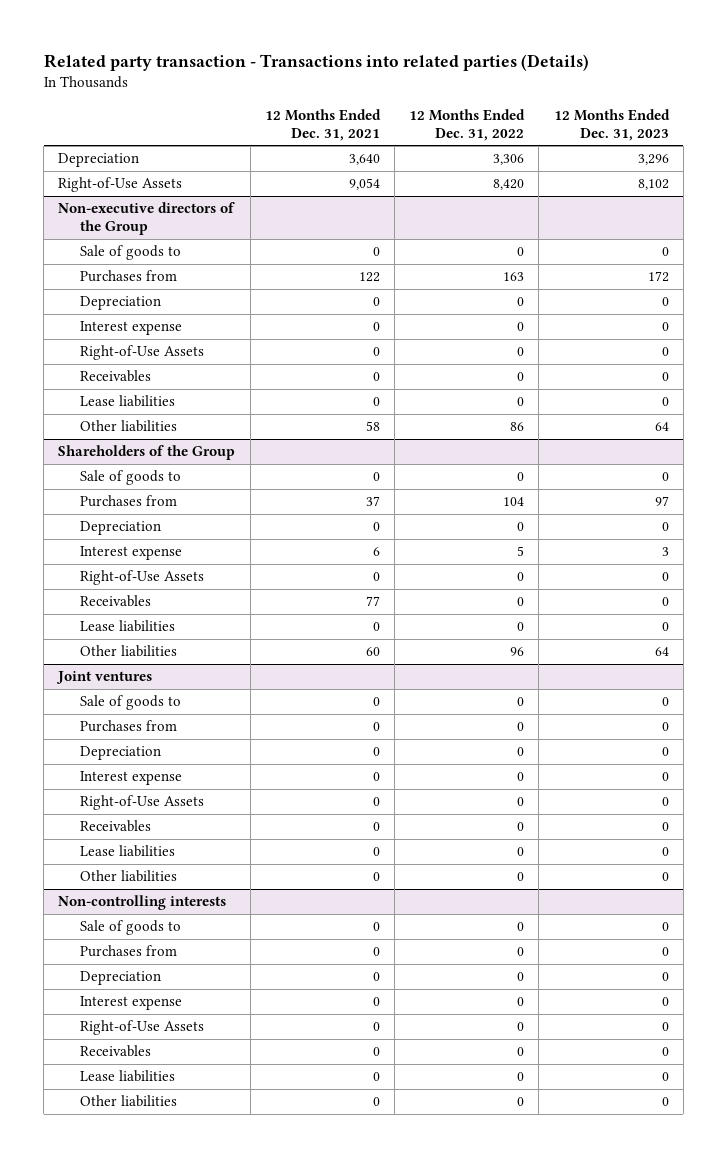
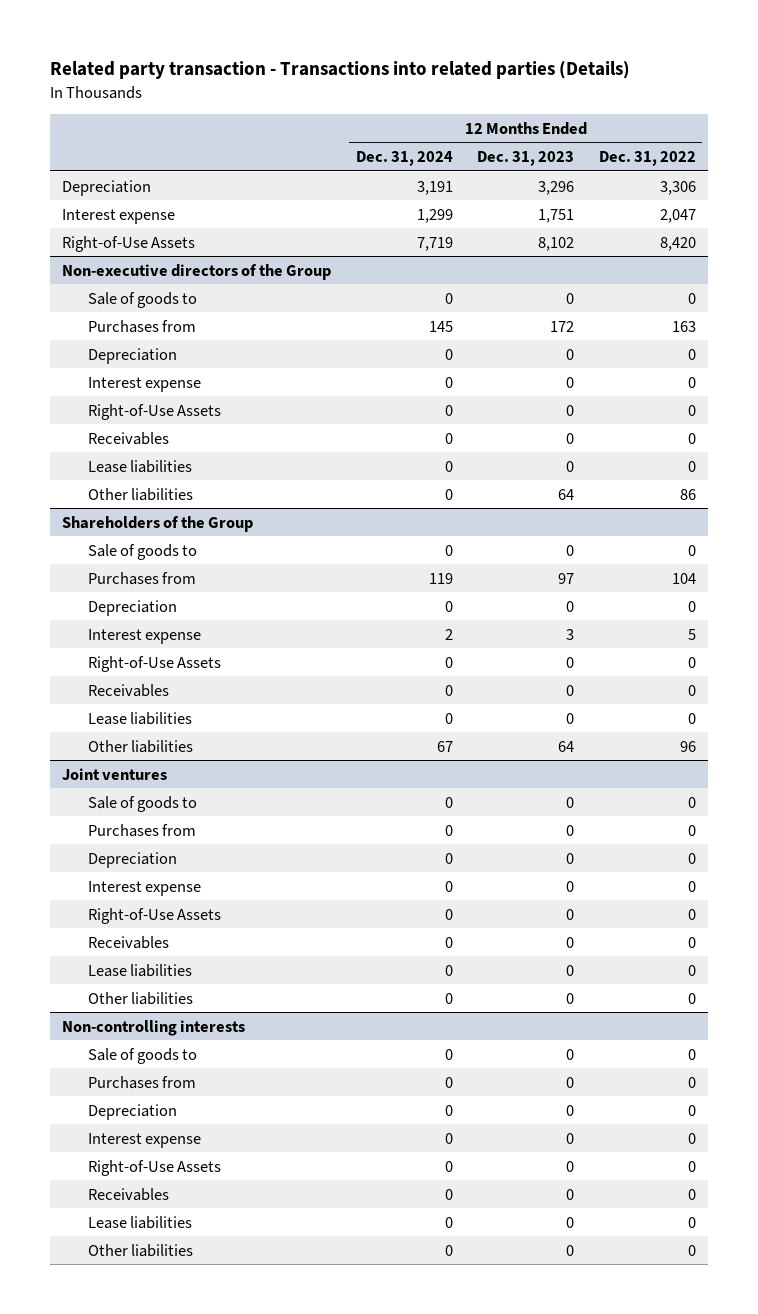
[264,108,381,141] 12 Months Ended Dec. 31, 2021 -> none
none -> [355,151,453,167] Dec. 31, 2024
none -> [61,208,175,224] Interest expense

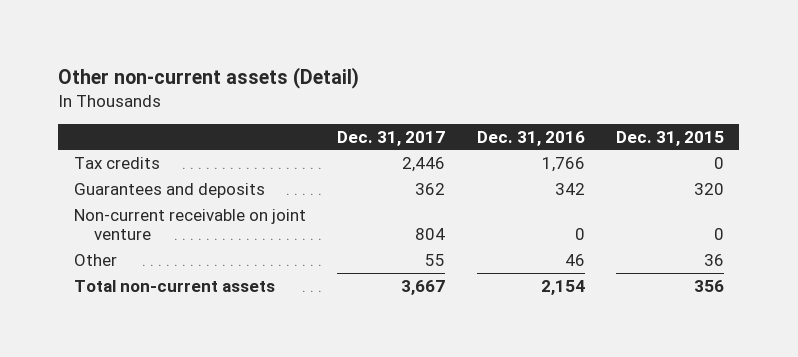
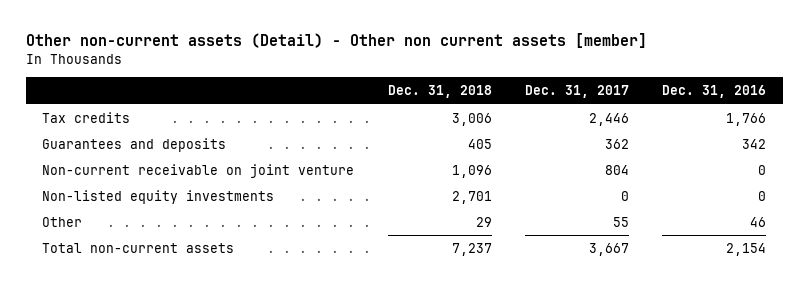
[58,67,360,90] Other non-current assets (Detail) -> [25,33,647,49] Other non-current assets (Detail) - Other non current assets [member]
[615,130,724,146] Dec. 31, 2015 -> none
none -> [387,85,492,99] Dec. 31, 2018
none -> [42,189,275,204] Non-listed equity investments

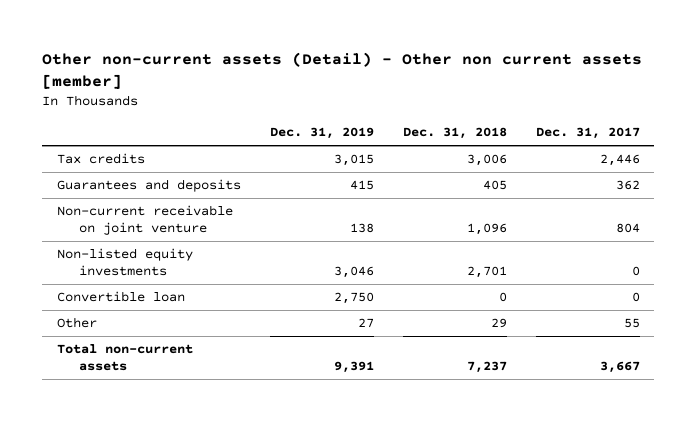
[661,85,766,99] Dec. 31, 2016 -> none
none -> [269,127,374,140] Dec. 31, 2019
none -> [56,290,185,302] Convertible loan

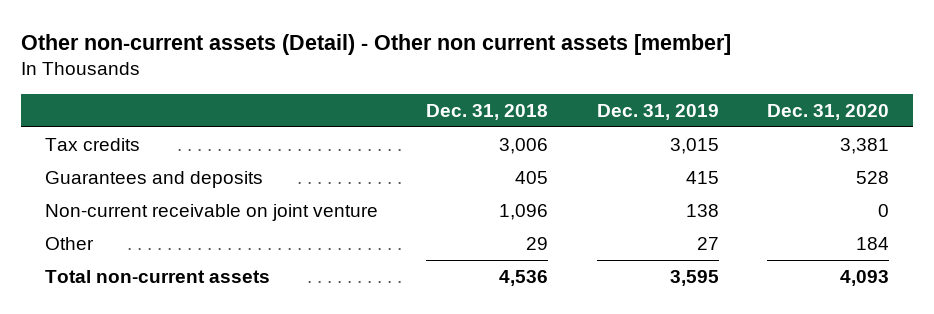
[535,127,640,140] Dec. 31, 2017 -> none
none -> [767,103,890,120] Dec. 31, 2020
[56,247,193,277] Non-listed equity investments -> none
[56,290,185,302] Convertible loan -> none
[333,361,374,374] 9,391 -> [669,269,719,286] 3,595
[466,361,507,374] 7,237 -> [499,269,549,286] 4,536

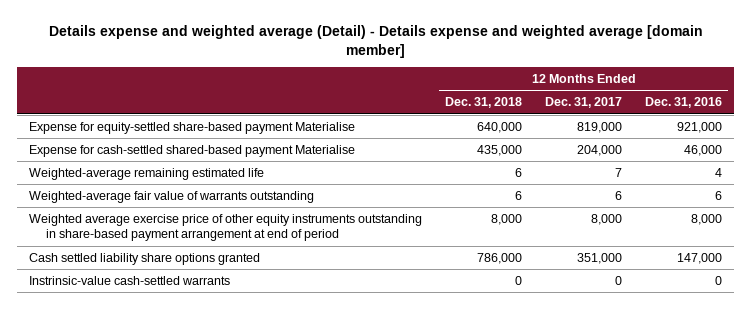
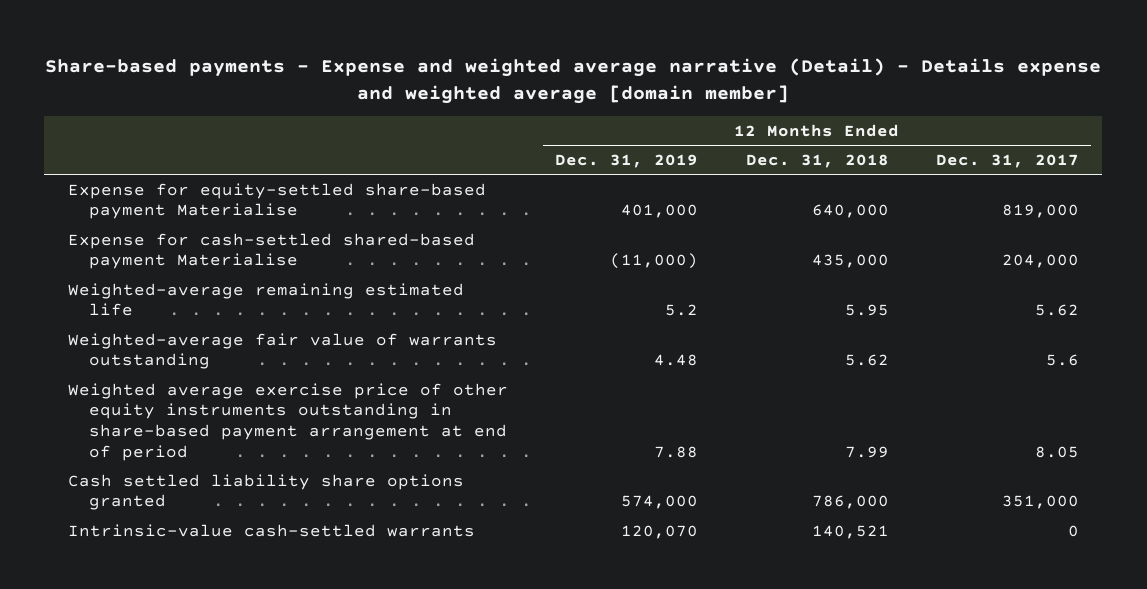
[48,25,703,59] Details expense and weighted average (Detail) - Details expense and weighted average [domain member] -> [45,57,1102,104] Share-based payments - Expense and weighted average narrative (Detail) - Details expense and weighted average [domain member]
[645,97,723,109] Dec. 31, 2016 -> none
none -> [555,154,699,169] Dec. 31, 2019
[514,167,522,177] 6 -> [844,304,889,317] 5.95
[615,167,623,177] 7 -> [1034,304,1079,317] 5.62
[514,190,522,200] 6 -> [844,354,889,367] 5.62
[615,190,623,200] 6 -> [1045,354,1079,367] 5.6
[490,213,522,225] 8,000 -> [844,445,889,458] 7.99
[591,213,623,225] 8,000 -> [1034,445,1079,458] 8.05
[28,275,230,285] Instrinsic-value cash-settled warrants -> [67,523,475,537] Intrinsic-value cash-settled warrants
[514,275,522,285] 0 -> [811,524,889,539] 140,521

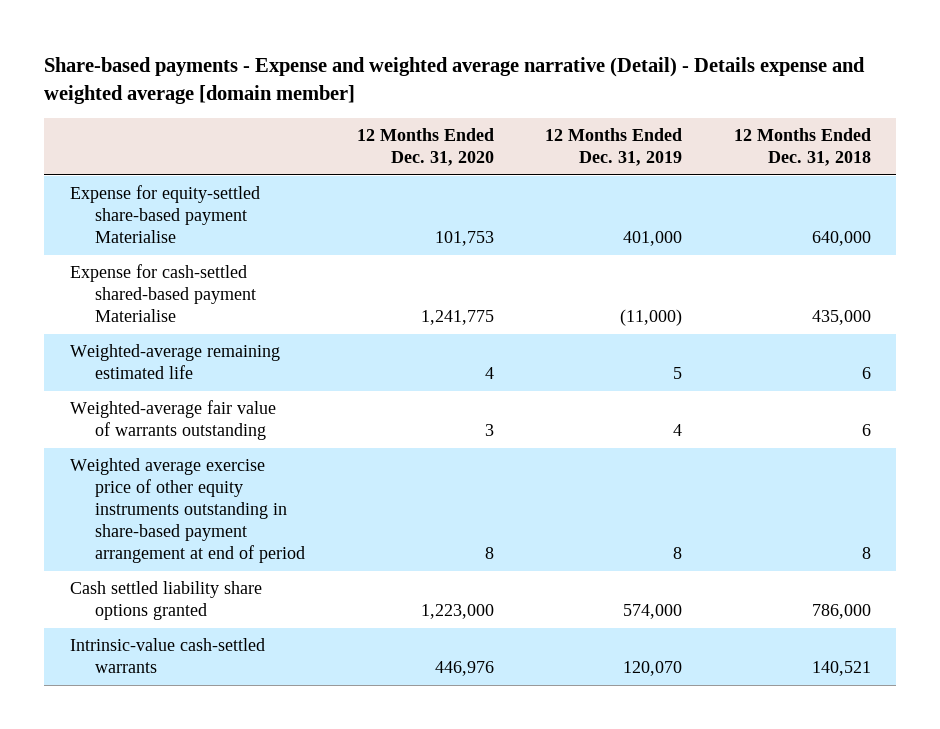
[935,154,1079,169] Dec. 31, 2017 -> none
none -> [356,128,494,167] 12 Months Ended Dec. 31, 2020
[665,304,699,317] 5.2 -> [673,367,683,380] 5
[844,304,889,317] 5.95 -> [861,367,871,380] 6
[654,354,699,367] 4.48 -> [673,424,683,437] 4
[844,354,889,367] 5.62 -> [861,424,871,437] 6
[654,445,699,458] 7.88 -> [673,547,683,560] 8
[844,445,889,458] 7.99 -> [861,547,871,560] 8

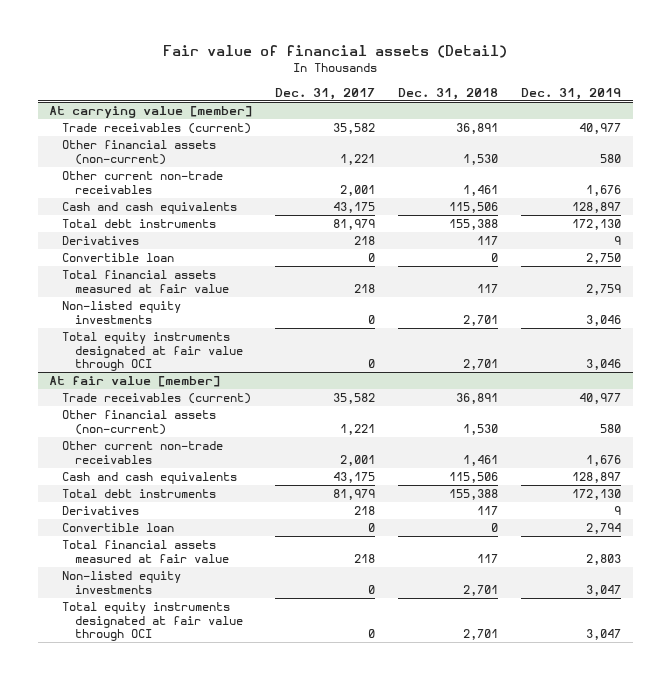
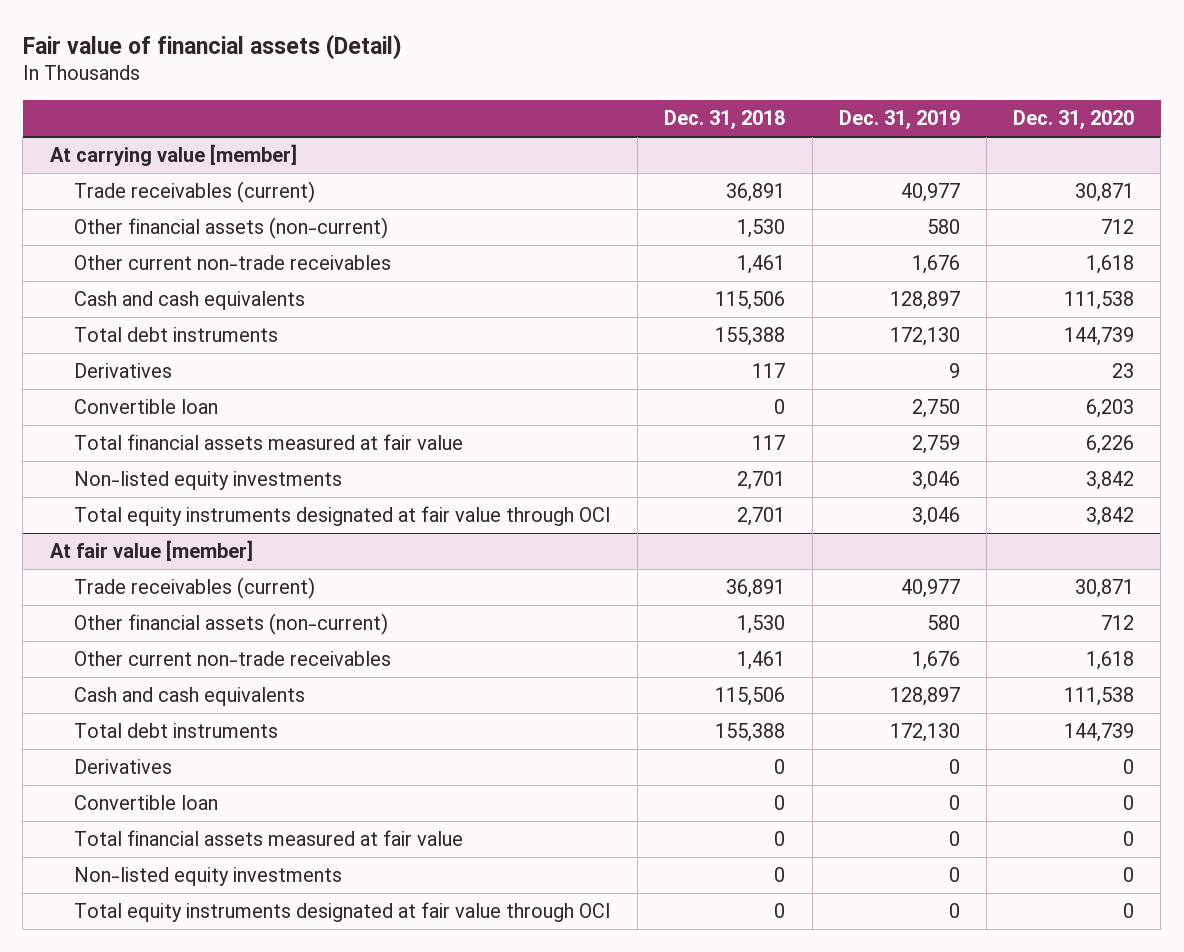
[275,87,376,100] Dec. 31, 2017 -> none
none -> [1012,110,1134,130] Dec. 31, 2020
[477,505,499,515] 117 -> [774,758,786,774] 0
[614,505,622,515] 9 -> [948,758,960,774] 0
[586,522,622,534] 2,794 -> [948,794,960,810] 0
[477,553,499,563] 117 -> [774,830,786,846] 0
[586,553,622,565] 2,803 -> [948,830,960,846] 0
[463,584,499,596] 2,701 -> [774,866,786,882] 0
[586,584,622,596] 3,047 -> [948,866,960,882] 0
[463,629,499,641] 2,701 -> [774,902,786,918] 0
[586,629,622,641] 3,047 -> [948,902,960,918] 0

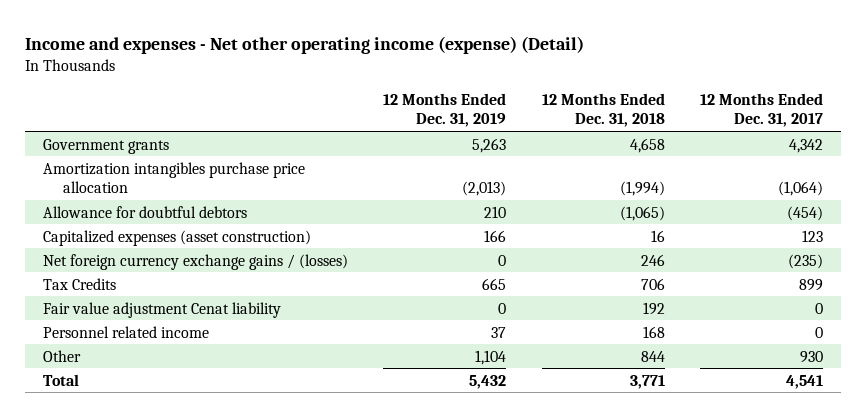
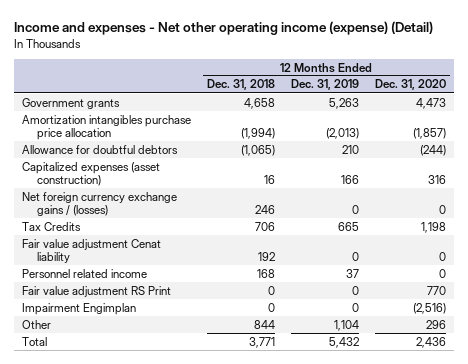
[700,92,824,128] 12 Months Ended Dec. 31, 2017 -> none
none -> [374,79,446,91] Dec. 31, 2020
none -> [21,285,171,297] Fair value adjustment RS Print
none -> [21,302,136,315] Impairment Engimplan

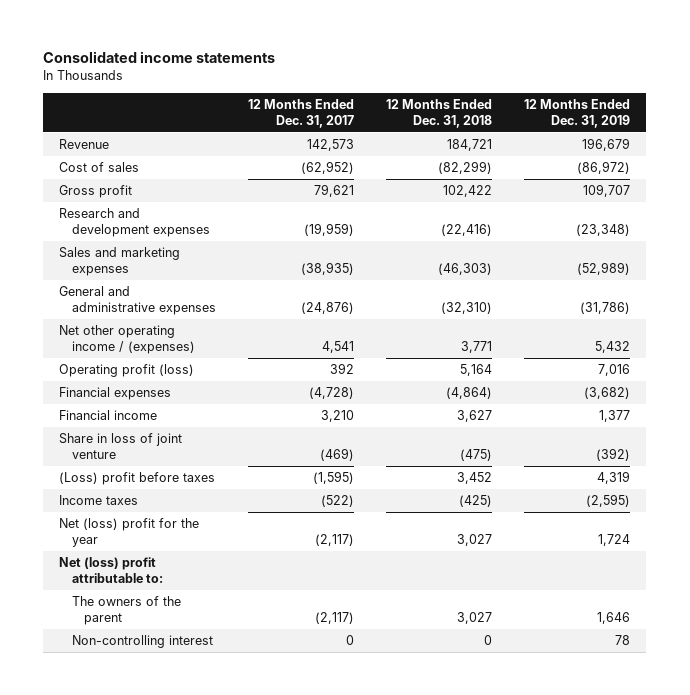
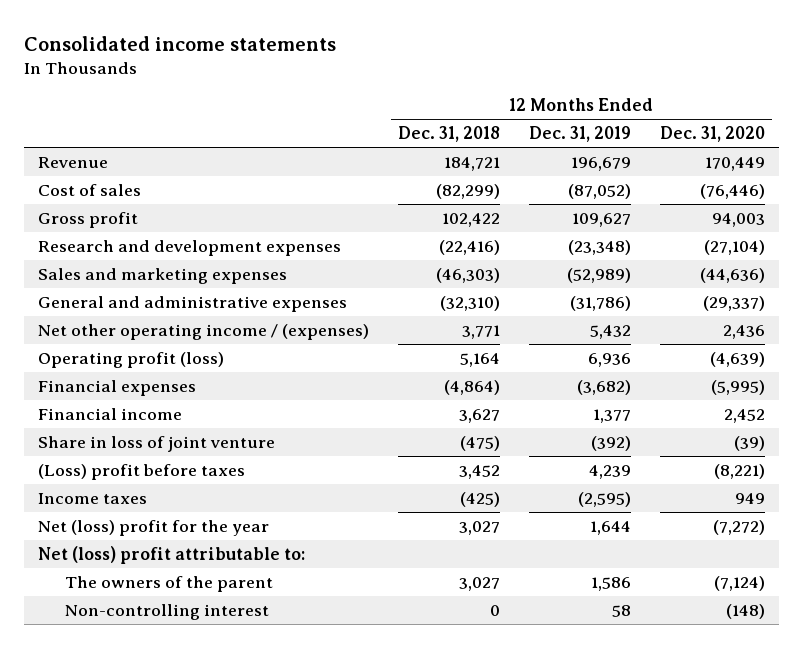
[247,98,354,128] 12 Months Ended Dec. 31, 2017 -> none
none -> [659,126,765,143] Dec. 31, 2020
[577,161,631,175] (86,972) -> [567,183,631,199] (87,052)
[583,184,631,198] 109,707 -> [571,212,631,227] 109,627
[598,364,631,377] 7,016 -> [587,352,631,367] 6,936
[597,471,631,485] 4,319 -> [588,464,631,479] 4,239
[598,534,631,547] 1,724 -> [589,520,631,535] 1,644
[597,612,631,625] 1,646 -> [590,576,631,591] 1,586
[615,635,631,646] 78 -> [611,604,631,617] 58

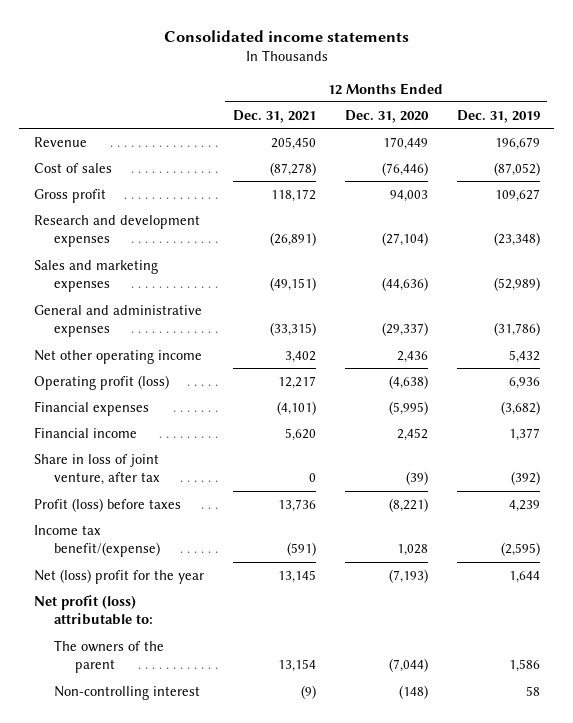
[398,126,501,143] Dec. 31, 2018 -> none
none -> [232,109,316,123] Dec. 31, 2021
[38,323,370,340] Net other operating income / (expenses) -> [33,349,202,364] Net other operating income
[709,351,765,367] (4,639) -> [388,374,428,389] (4,638)
[38,435,276,452] Share in loss of joint venture -> [33,453,161,486] Share in loss of joint venture, after tax
[38,463,246,480] (Loss) profit before taxes -> [33,497,181,512] Profit (loss) before taxes
[38,492,148,504] Income taxes -> [33,524,161,558] Income tax benefit/(expense)
[734,492,765,504] 949 -> [396,544,428,557] 1,028
[712,519,765,535] (7,272) -> [388,568,428,583] (7,193)
[38,545,306,564] Net (loss) profit attributable to: -> [33,594,154,626] Net profit (loss) attributable to:
[713,575,765,591] (7,124) -> [388,658,428,673] (7,044)

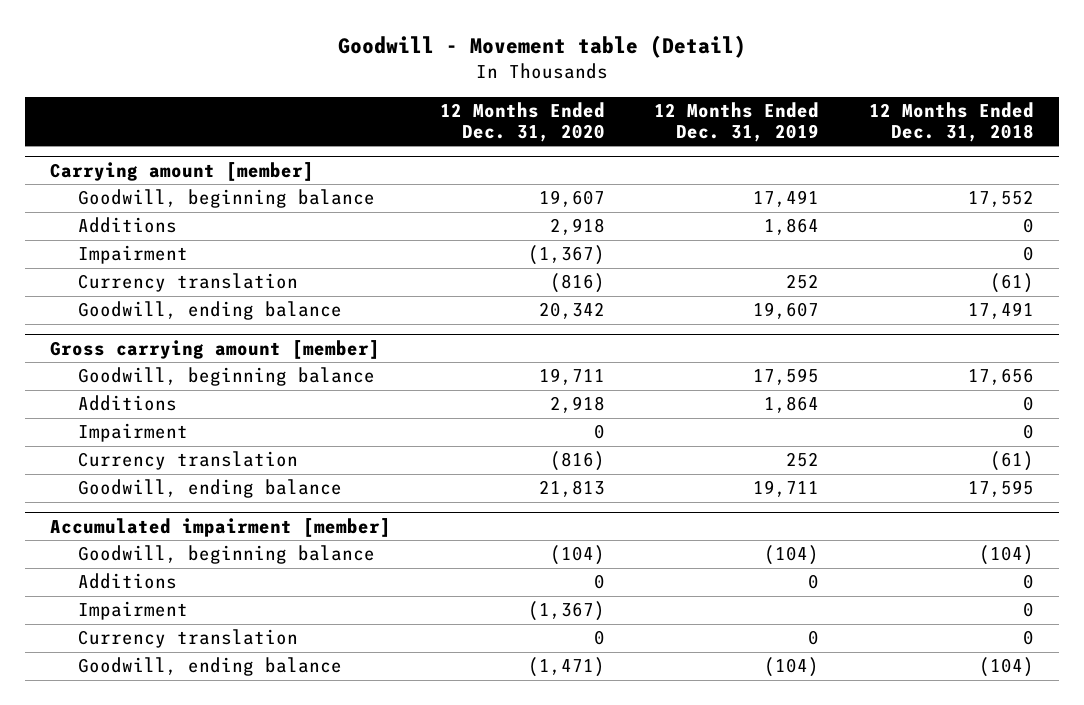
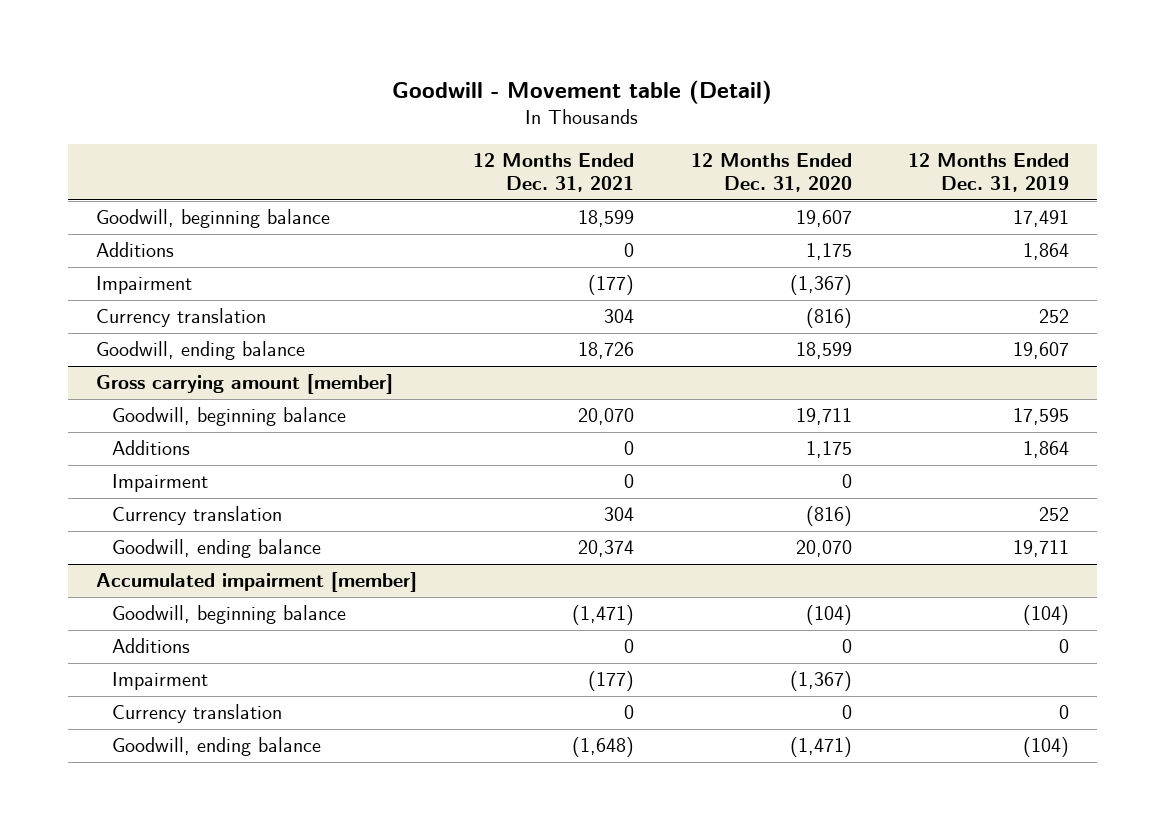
[868,101,1034,143] 12 Months Ended Dec. 31, 2018 -> none
none -> [473,152,635,193] 12 Months Ended Dec. 31, 2021
[49,161,314,181] Carrying amount [member] -> none
[550,218,606,236] 2,918 -> [805,243,852,261] 1,175
[539,302,606,320] 20,342 -> [795,342,852,360] 18,599
[550,396,606,414] 2,918 -> [805,441,852,459] 1,175
[539,480,606,498] 21,813 -> [795,540,852,558] 20,070

